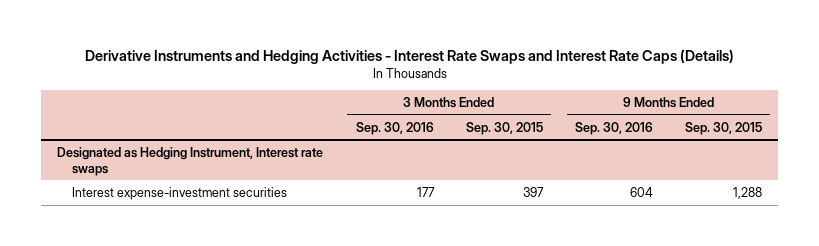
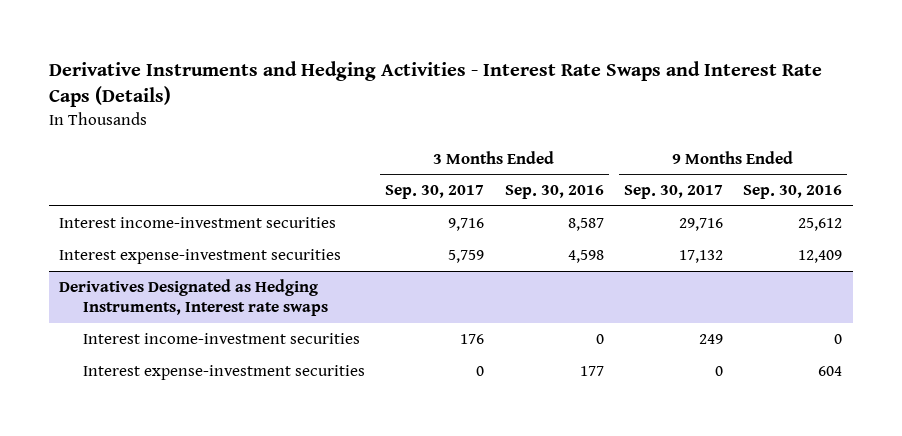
[465,121,543,135] Sep. 30, 2015 -> none
[685,121,763,135] Sep. 30, 2015 -> none
none -> [385,185,485,200] Sep. 30, 2017
none -> [623,185,723,200] Sep. 30, 2017
none -> [59,217,337,229] Interest income-investment securities
none -> [59,249,342,265] Interest expense-investment securities
[57,146,324,176] Designated as Hedging Instrument, Interest rate swaps -> [59,279,328,317] Derivatives Designated as Hedging Instruments, Interest rate swaps
none -> [82,333,360,345] Interest income-investment securities

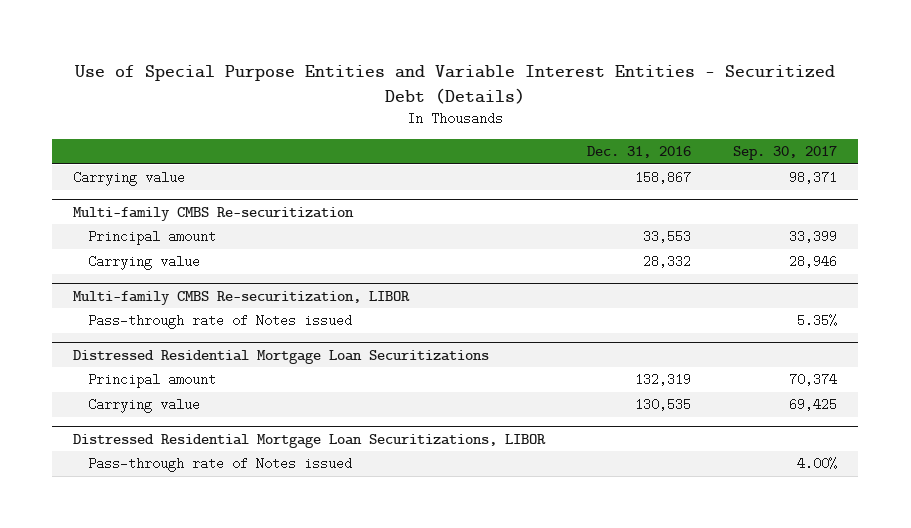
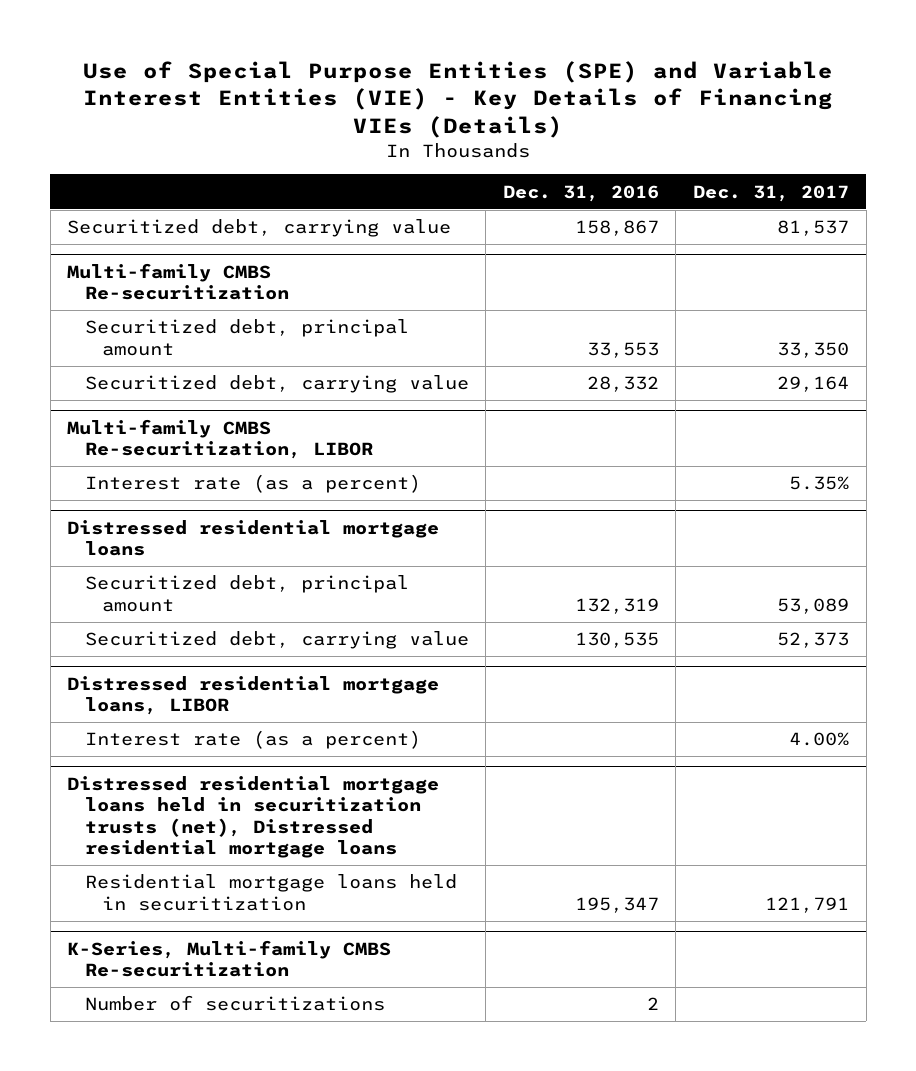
[74,65,836,104] Use of Special Purpose Entities and Variable Interest Entities - Securitized Debt (Details) -> [83,60,834,138] Use of Special Purpose Entities (SPE) and Variable Interest Entities (VIE) - Key Details of Financing VIEs (Details)
[733,146,838,161] Sep. 30, 2017 -> none
none -> [693,184,850,202] Dec. 31, 2017
[73,171,186,187] Carrying value -> [67,219,452,238] Securitized debt, carrying value
[88,230,217,246] Principal amount -> [84,319,409,356] Securitized debt, principal amount
[88,255,201,271] Carrying value -> [84,375,469,394] Securitized debt, carrying value
[88,314,353,330] Pass-through rate of Notes issued -> [84,474,421,494] Interest rate (as a percent)
[73,349,490,364] Distressed Residential Mortgage Loan Securitizations -> [67,519,440,557] Distressed residential mortgage loans
[88,373,217,389] Principal amount -> [84,575,409,612] Securitized debt, principal amount
[88,398,201,414] Carrying value -> [84,631,469,650] Securitized debt, carrying value
[73,433,547,448] Distressed Residential Mortgage Loan Securitizations, LIBOR -> [67,675,440,716] Distressed residential mortgage loans, LIBOR
[88,457,353,473] Pass-through rate of Notes issued -> [84,730,421,750] Interest rate (as a percent)
none -> [67,775,440,859] Distressed residential mortgage loans held in securitization trusts (net), Distressed residential mortgage loans
none -> [84,874,457,911] Residential mortgage loans held in securitization
none -> [67,939,392,978] K-Series, Multi-family CMBS Re-securitization
none -> [84,995,385,1012] Number of securitizations

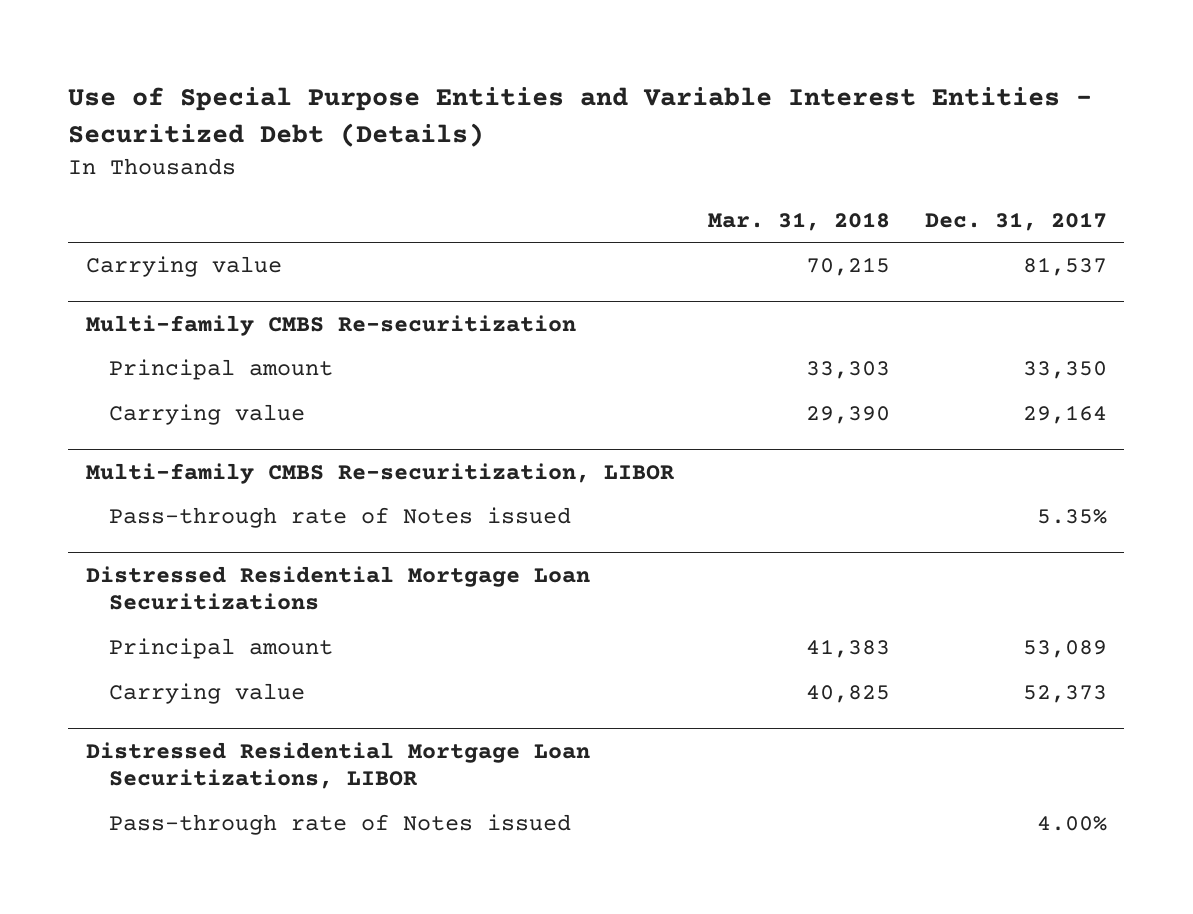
[83,60,834,138] Use of Special Purpose Entities (SPE) and Variable Interest Entities (VIE) - Key Details of Financing VIEs (Details) -> [68,87,1093,148] Use of Special Purpose Entities and Variable Interest Entities - Securitized Debt (Details)
[502,184,659,202] Dec. 31, 2016 -> none
none -> [708,211,891,231] Mar. 31, 2018
[67,219,452,238] Securitized debt, carrying value -> [85,256,282,278] Carrying value
[84,319,409,356] Securitized debt, principal amount -> [109,359,334,381] Principal amount
[84,375,469,394] Securitized debt, carrying value -> [109,404,306,426] Carrying value
[67,775,440,859] Distressed residential mortgage loans held in securitization trusts (net), Distressed residential mortgage loans -> none
[84,874,457,911] Residential mortgage loans held in securitization -> none
[67,939,392,978] K-Series, Multi-family CMBS Re-securitization -> none
[84,995,385,1012] Number of securitizations -> none
[84,474,421,494] Interest rate (as a percent) -> [109,507,572,529] Pass-through rate of Notes issued
[67,519,440,557] Distressed residential mortgage loans -> [85,565,590,611] Distressed Residential Mortgage Loan Securitizations
[84,575,409,612] Securitized debt, principal amount -> [109,638,334,660] Principal amount
[84,631,469,650] Securitized debt, carrying value -> [109,683,306,705] Carrying value
[67,675,440,716] Distressed residential mortgage loans, LIBOR -> [85,741,590,790] Distressed Residential Mortgage Loan Securitizations, LIBOR
[84,730,421,750] Interest rate (as a percent) -> [109,814,572,836] Pass-through rate of Notes issued

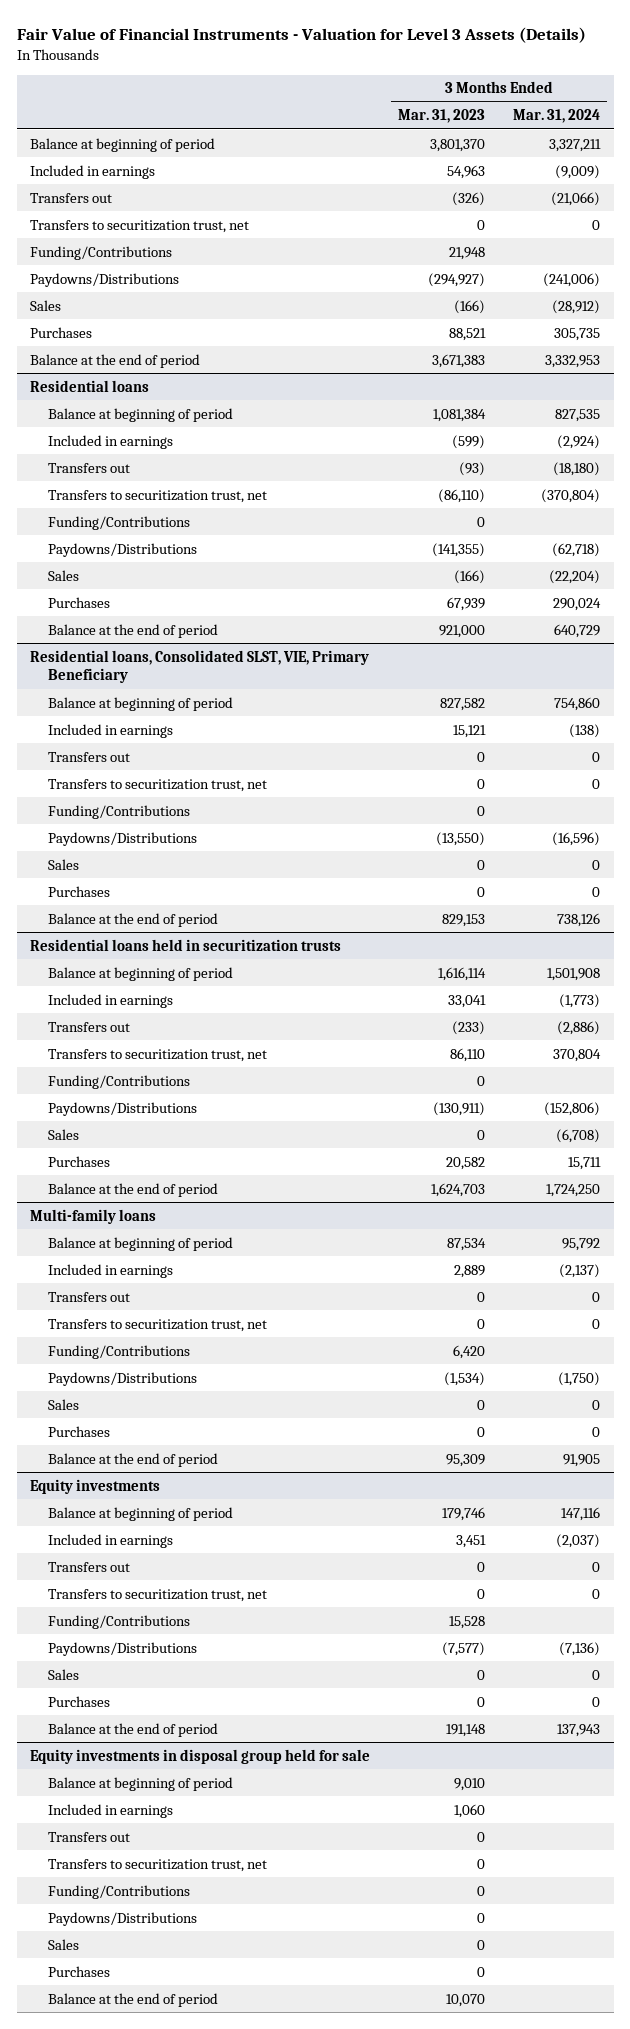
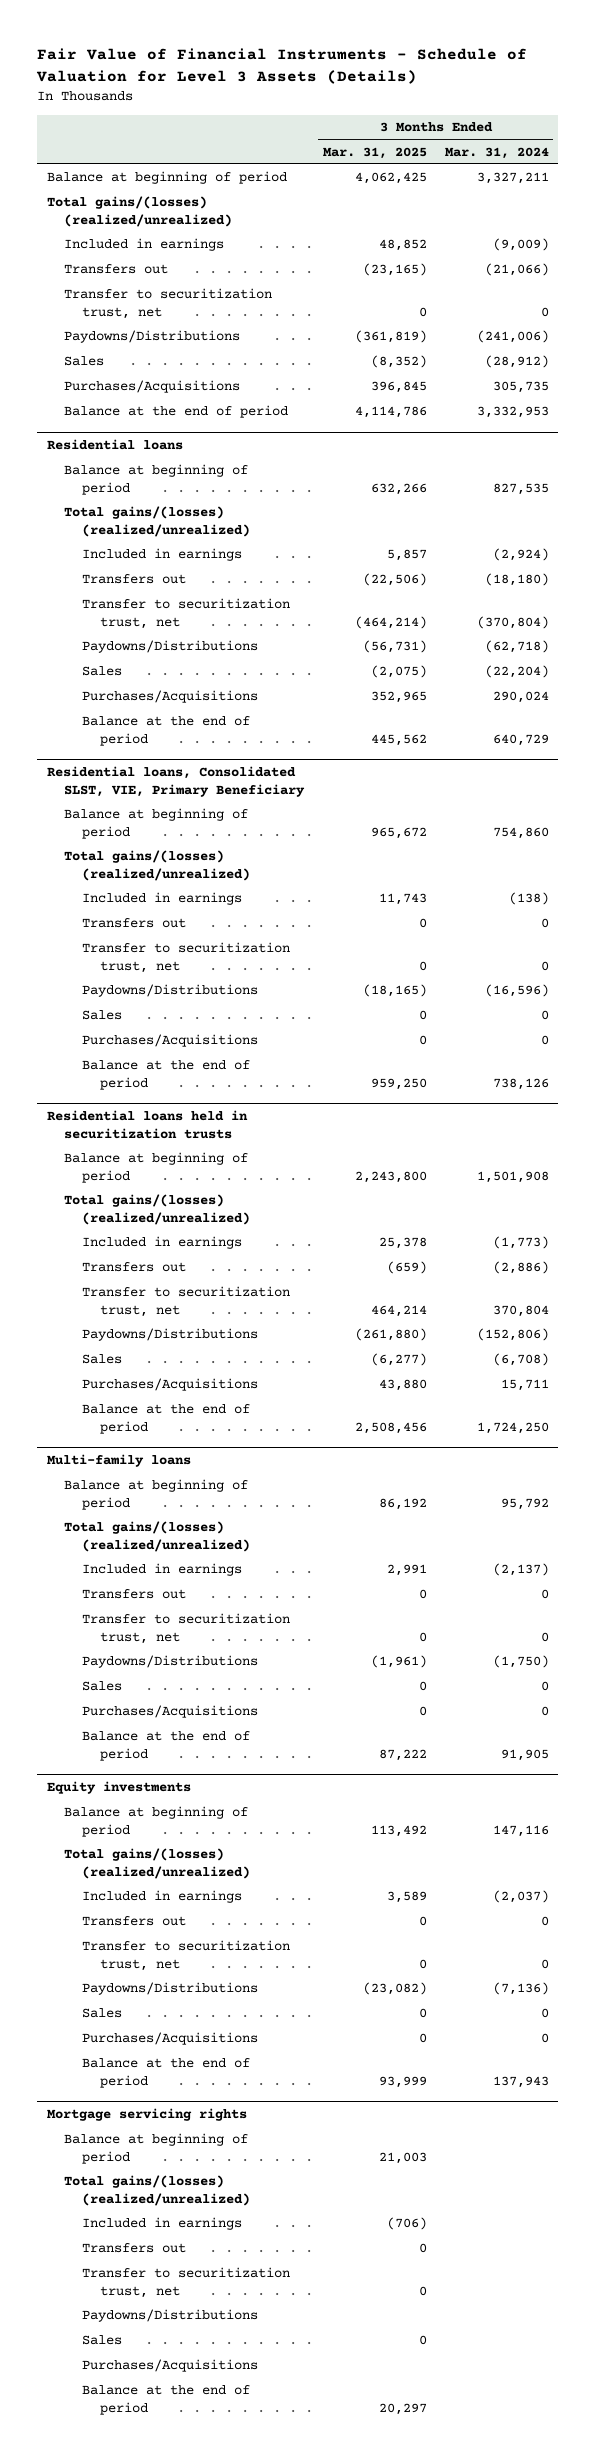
[16,26,586,43] Fair Value of Financial Instruments - Valuation for Level 3 Assets (Details) -> [36,48,528,85] Fair Value of Financial Instruments - Schedule of Valuation for Level 3 Assets (Details)
[398,109,486,124] Mar. 31, 2023 -> none
none -> [322,146,427,159] Mar. 31, 2025
none -> [46,196,233,228] Total gains/(losses) (realized/unrealized)
[30,245,173,260] Funding/Contributions -> none
[30,219,250,233] Transfers to securitization trust, net -> [64,288,273,320] Transfer to securitization trust, net
[30,326,93,338] Purchases -> [64,380,241,394] Purchases/Acquisitions
none -> [64,506,251,538] Total gains/(losses) (realized/unrealized)
[47,515,190,530] Funding/Contributions -> none
[47,489,267,503] Transfers to securitization trust, net -> [82,598,291,630] Transfer to securitization trust, net
[47,596,110,608] Purchases -> [82,690,259,704] Purchases/Acquisitions
none -> [64,850,251,882] Total gains/(losses) (realized/unrealized)
[47,804,190,819] Funding/Contributions -> none
[47,778,267,792] Transfers to securitization trust, net -> [82,942,291,974] Transfer to securitization trust, net
[47,885,110,897] Purchases -> [82,1034,259,1048] Purchases/Acquisitions
none -> [64,1194,251,1226] Total gains/(losses) (realized/unrealized)
[47,1074,190,1089] Funding/Contributions -> none
[47,1048,267,1062] Transfers to securitization trust, net -> [82,1286,291,1318] Transfer to securitization trust, net
[47,1155,110,1167] Purchases -> [82,1378,259,1392] Purchases/Acquisitions
none -> [64,1521,251,1553] Total gains/(losses) (realized/unrealized)
[47,1344,190,1359] Funding/Contributions -> none
[47,1318,267,1332] Transfers to securitization trust, net -> [82,1613,291,1645] Transfer to securitization trust, net
[47,1425,110,1437] Purchases -> [82,1705,259,1719] Purchases/Acquisitions
none -> [64,1848,251,1880] Total gains/(losses) (realized/unrealized)
[47,1614,190,1629] Funding/Contributions -> none
[47,1588,267,1602] Transfers to securitization trust, net -> [82,1940,291,1972] Transfer to securitization trust, net
[47,1695,110,1707] Purchases -> [82,2032,259,2046] Purchases/Acquisitions
[30,1748,371,1764] Equity investments in disposal group held for sale -> none
none -> [46,2108,247,2122] Mortgage servicing rights
none -> [64,2175,251,2207] Total gains/(losses) (realized/unrealized)
[47,1884,190,1899] Funding/Contributions -> none
[47,1858,267,1872] Transfers to securitization trust, net -> [82,2267,291,2299] Transfer to securitization trust, net
[47,1965,110,1977] Purchases -> [82,2359,259,2373] Purchases/Acquisitions

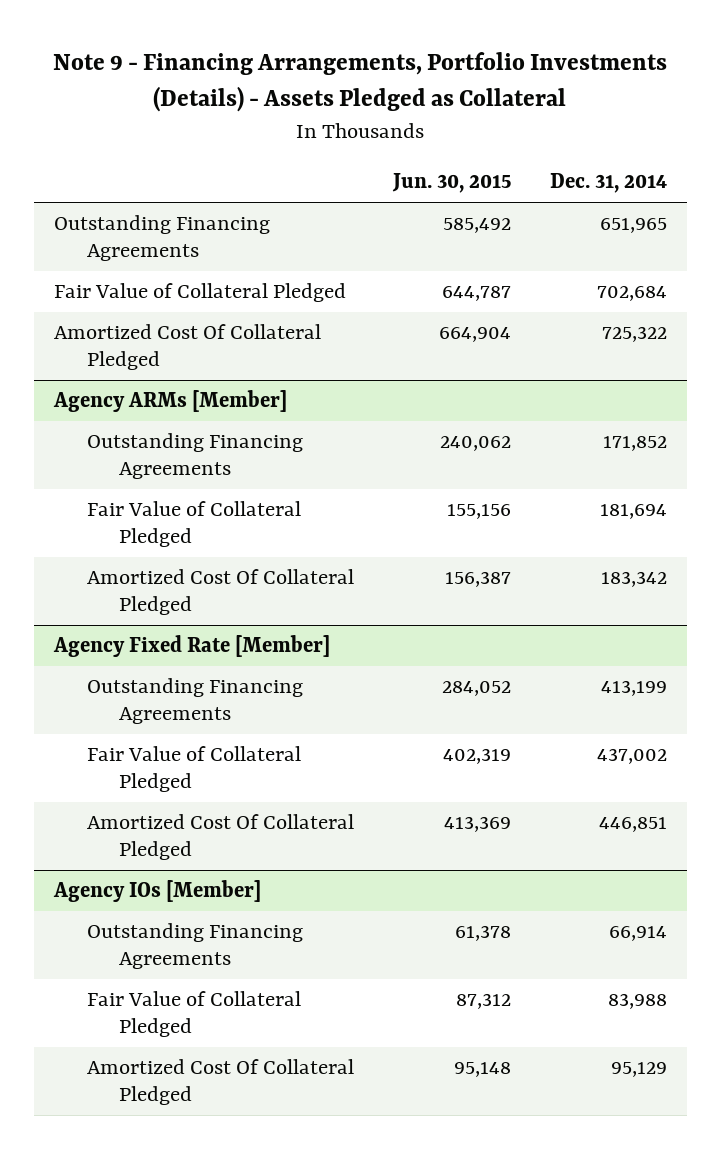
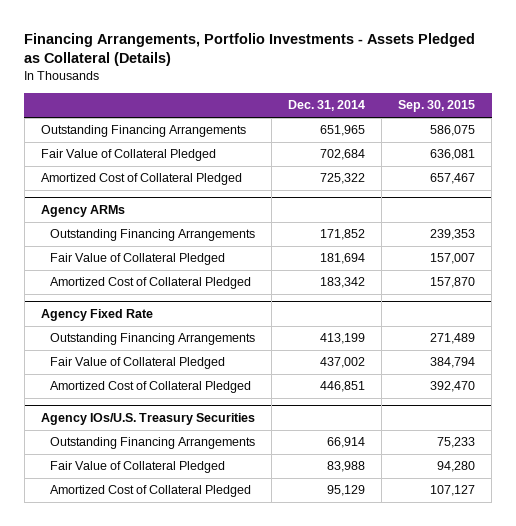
[53,52,668,113] Note 9 - Financing Arrangements, Portfolio Investments (Details) - Assets Pledged as Collateral -> [24,32,476,67] Financing Arrangements, Portfolio Investments - Assets Pledged as Collateral (Details)
[391,173,511,194] Jun. 30, 2015 -> none
none -> [398,100,476,113] Sep. 30, 2015
[53,215,270,262] Outstanding Financing Agreements -> [40,125,246,138] Outstanding Financing Arrangements
[53,324,321,371] Amortized Cost Of Collateral Pledged -> [40,173,242,186] Amortized Cost of Collateral Pledged
[52,390,287,413] Agency ARMs [Member] -> [40,204,125,217] Agency ARMs
[86,433,303,480] Outstanding Financing Agreements -> [49,229,255,242] Outstanding Financing Arrangements
[86,569,354,616] Amortized Cost Of Collateral Pledged -> [49,277,251,290] Amortized Cost of Collateral Pledged
[52,635,330,658] Agency Fixed Rate [Member] -> [40,308,153,321] Agency Fixed Rate
[86,678,303,725] Outstanding Financing Agreements -> [49,333,255,346] Outstanding Financing Arrangements
[86,814,354,861] Amortized Cost Of Collateral Pledged -> [49,381,251,394] Amortized Cost of Collateral Pledged
[52,880,261,903] Agency IOs [Member] -> [40,412,255,425] Agency IOs/U.S. Treasury Securities
[86,923,303,970] Outstanding Financing Agreements -> [49,437,255,450] Outstanding Financing Arrangements
[86,1059,354,1106] Amortized Cost Of Collateral Pledged -> [49,485,251,498] Amortized Cost of Collateral Pledged

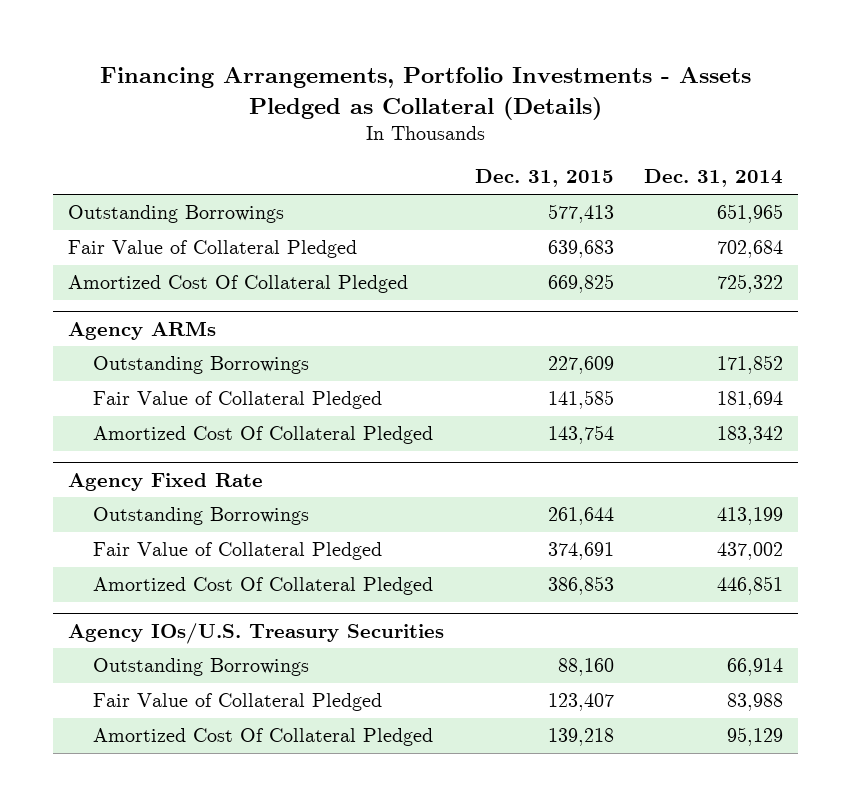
[398,100,476,113] Sep. 30, 2015 -> none
none -> [474,169,614,188] Dec. 31, 2015
[40,125,246,138] Outstanding Financing Arrangements -> [68,205,285,224] Outstanding Borrowings
[40,173,242,186] Amortized Cost of Collateral Pledged -> [68,275,409,294] Amortized Cost Of Collateral Pledged
[49,229,255,242] Outstanding Financing Arrangements -> [92,356,309,375] Outstanding Borrowings
[49,277,251,290] Amortized Cost of Collateral Pledged -> [92,426,433,445] Amortized Cost Of Collateral Pledged
[49,333,255,346] Outstanding Financing Arrangements -> [92,507,309,526] Outstanding Borrowings
[49,381,251,394] Amortized Cost of Collateral Pledged -> [92,577,433,596] Amortized Cost Of Collateral Pledged
[49,437,255,450] Outstanding Financing Arrangements -> [92,658,309,677] Outstanding Borrowings
[49,485,251,498] Amortized Cost of Collateral Pledged -> [92,728,433,747] Amortized Cost Of Collateral Pledged

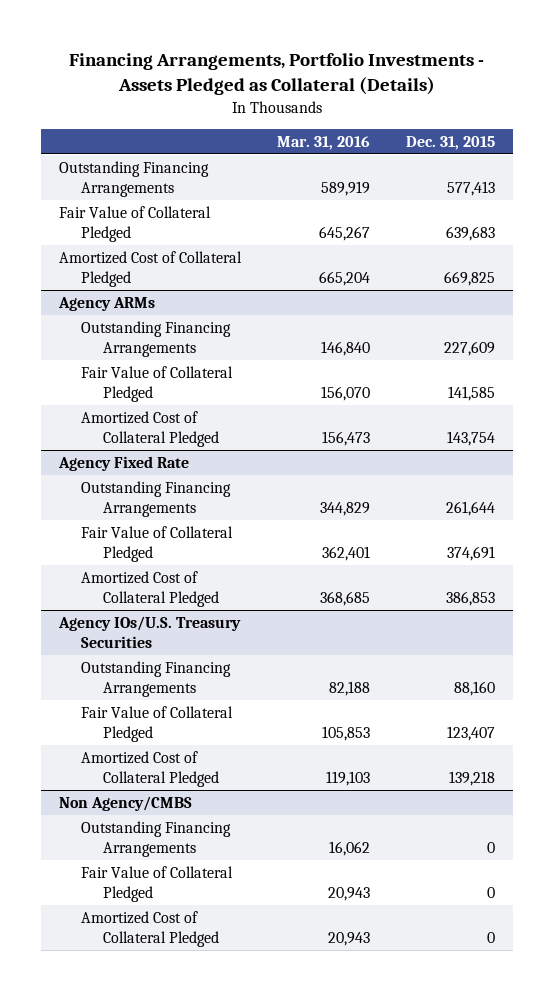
[643,169,783,188] Dec. 31, 2014 -> none
none -> [277,135,371,150] Mar. 31, 2016
[68,205,285,224] Outstanding Borrowings -> [59,161,210,198] Outstanding Financing Arrangements
[68,275,409,294] Amortized Cost Of Collateral Pledged -> [59,251,243,288] Amortized Cost of Collateral Pledged
[92,356,309,375] Outstanding Borrowings -> [81,321,232,358] Outstanding Financing Arrangements
[92,426,433,445] Amortized Cost Of Collateral Pledged -> [81,411,220,448] Amortized Cost of Collateral Pledged
[92,507,309,526] Outstanding Borrowings -> [81,481,232,518] Outstanding Financing Arrangements
[92,577,433,596] Amortized Cost Of Collateral Pledged -> [81,571,220,608] Amortized Cost of Collateral Pledged
[92,658,309,677] Outstanding Borrowings -> [81,661,232,698] Outstanding Financing Arrangements
[92,728,433,747] Amortized Cost Of Collateral Pledged -> [81,751,220,788] Amortized Cost of Collateral Pledged
none -> [59,796,193,812] Non Agency/CMBS
none -> [81,821,232,858] Outstanding Financing Arrangements
none -> [81,866,234,903] Fair Value of Collateral Pledged
none -> [81,911,220,948] Amortized Cost of Collateral Pledged

